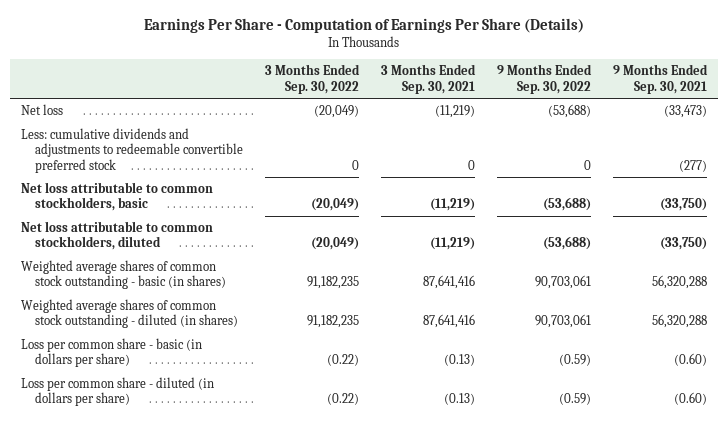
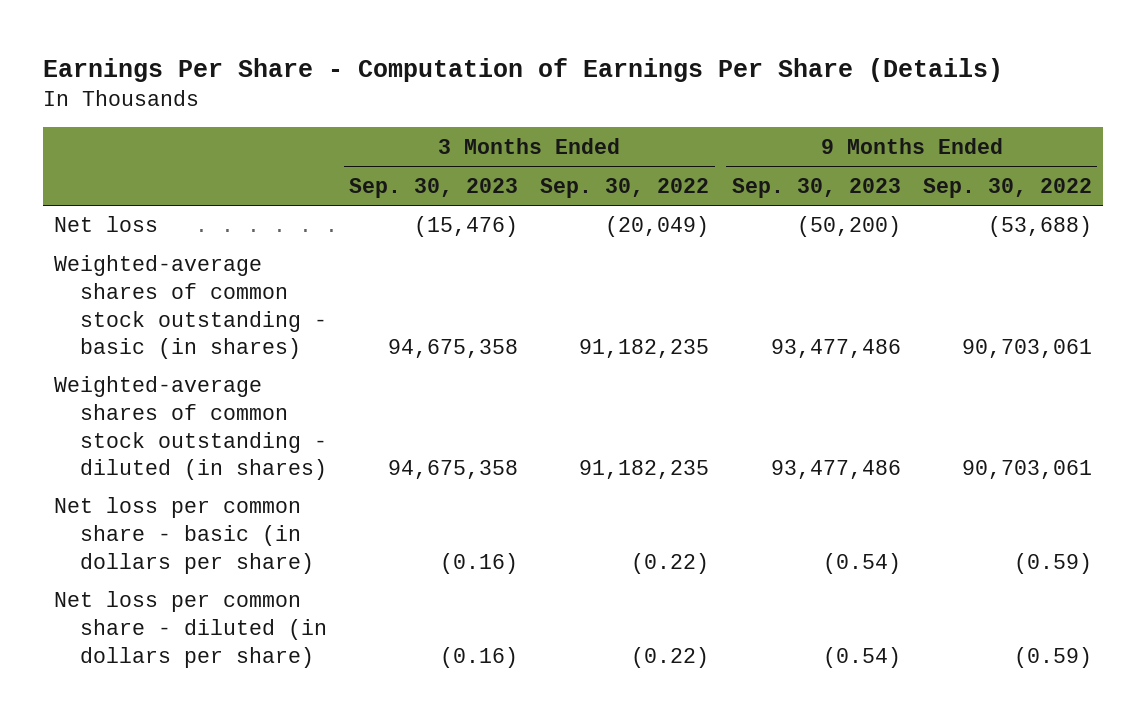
[380,64,476,94] 3 Months Ended Sep. 30, 2021 -> none
[612,64,708,94] 9 Months Ended Sep. 30, 2021 -> none
none -> [349,177,519,198] Sep. 30, 2023
none -> [731,177,901,198] Sep. 30, 2023
[21,128,244,173] Less: cumulative dividends and adjustments to redeemable convertible preferred stock -> none
[21,182,214,212] Net loss attributable to common stockholders, basic -> none
[21,221,214,251] Net loss attributable to common stockholders, diluted -> none
[21,260,227,290] Weighted average shares of common stock outstanding - basic (in shares) -> [54,255,327,360] Weighted-average shares of common stock outstanding - basic (in shares)
[21,299,239,329] Weighted average shares of common stock outstanding - diluted (in shares) -> [54,376,327,481] Weighted-average shares of common stock outstanding - diluted (in shares)
[21,338,203,368] Loss per common share - basic (in dollars per share) -> [54,497,314,574] Net loss per common share - basic (in dollars per share)
[21,377,215,407] Loss per common share - diluted (in dollars per share) -> [54,591,327,668] Net loss per common share - diluted (in dollars per share)

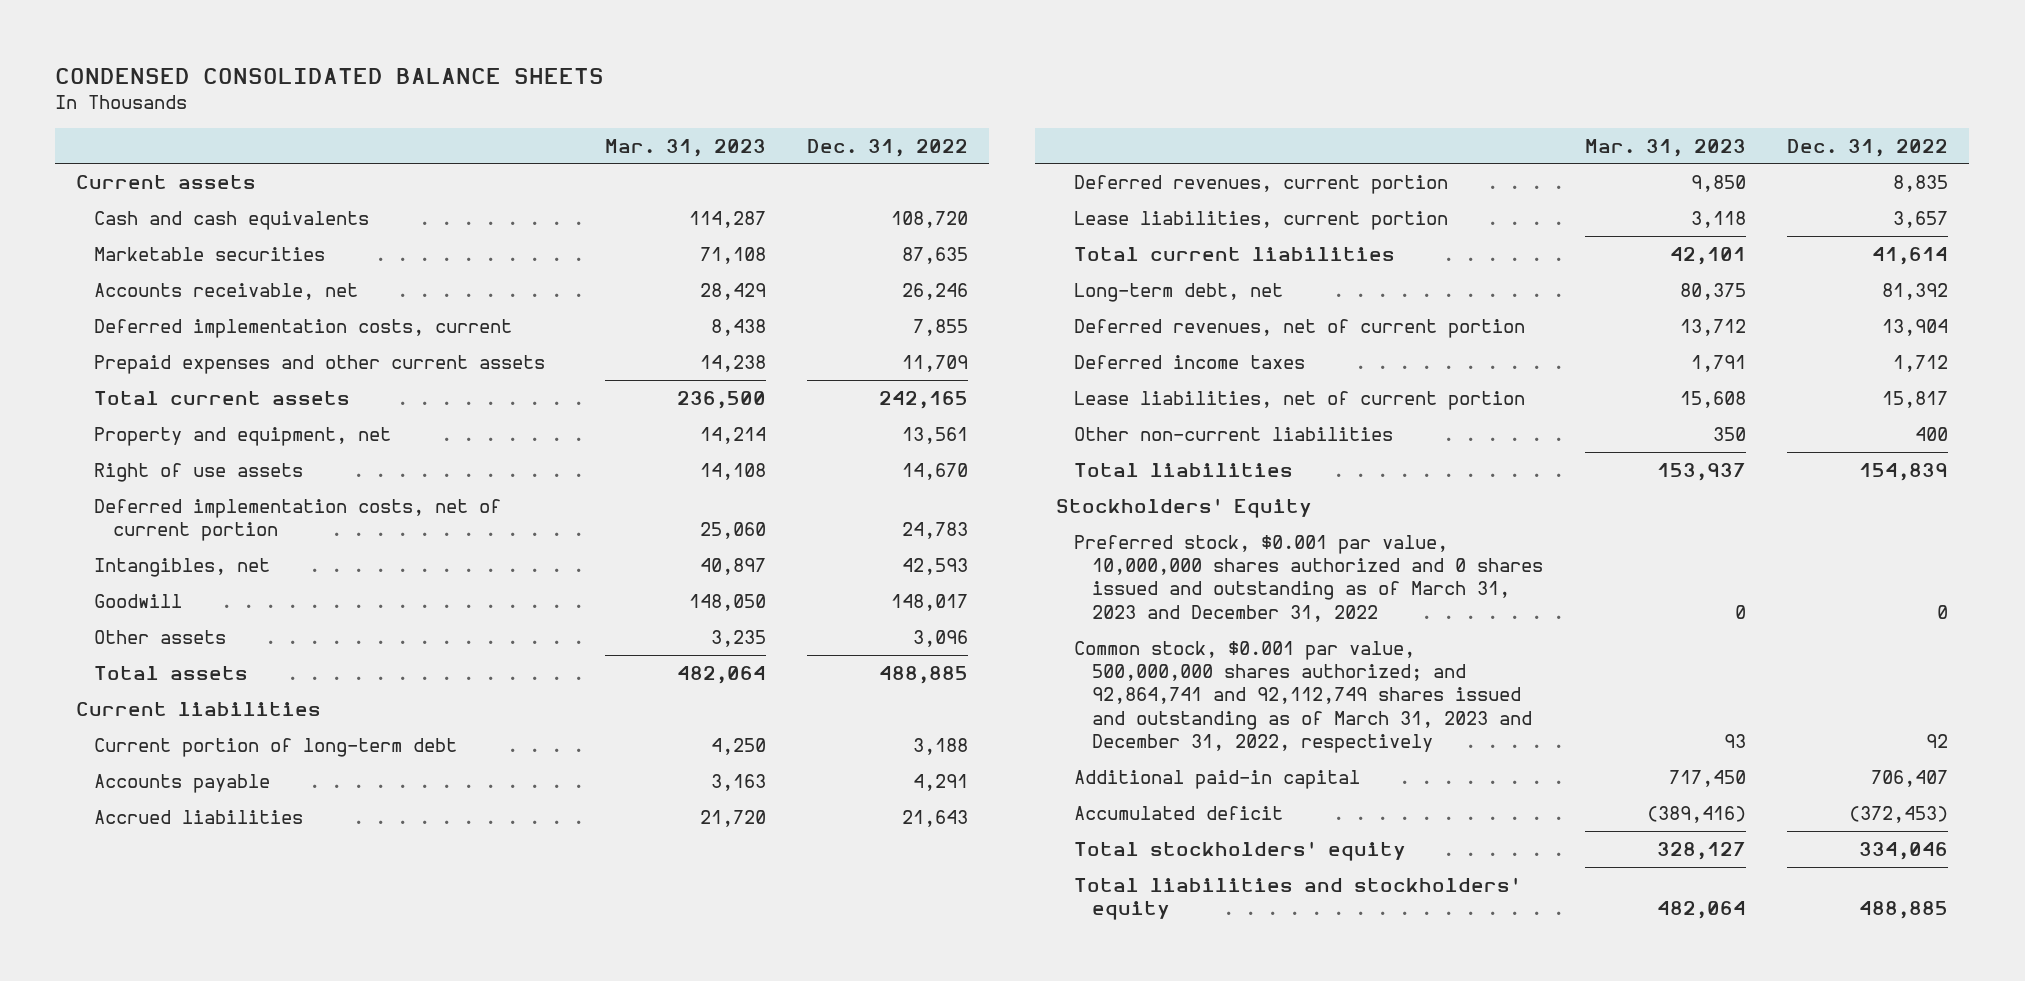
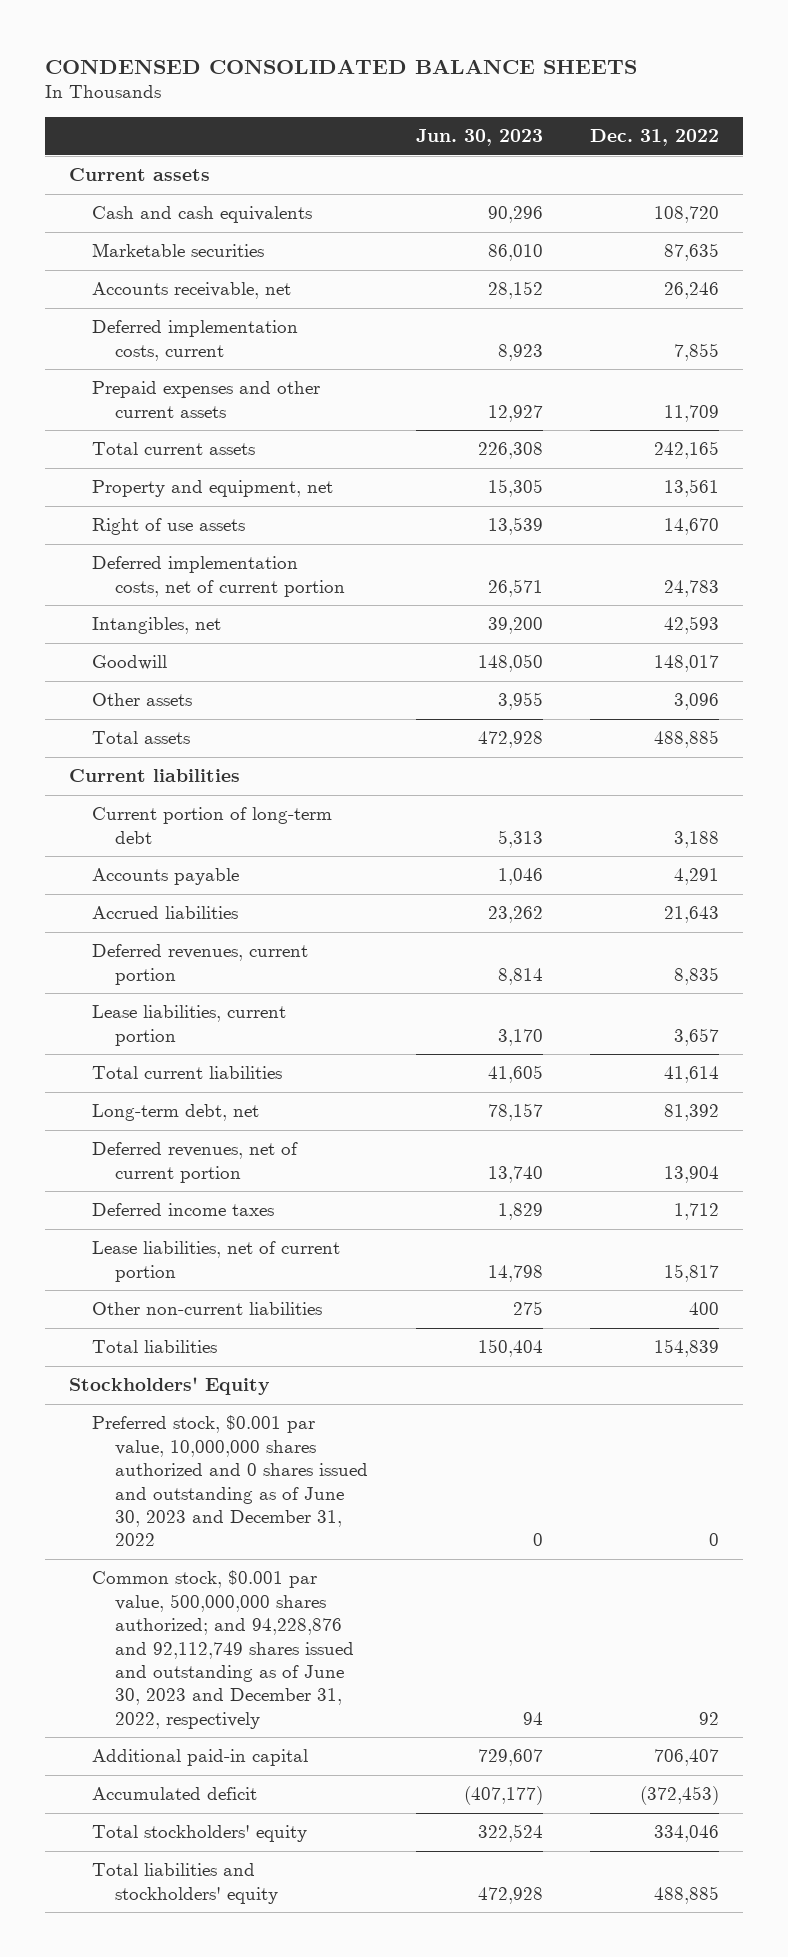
[604,138,766,157] Mar. 31, 2023 -> none
none -> [415,129,543,147] Jun. 30, 2023
[1074,534,1544,622] Preferred stock, $0.001 par value, 10,000,000 shares authorized and 0 shares issued and outstanding as of March 31, 2023 and December 31, 2022 -> [91,1415,369,1547] Preferred stock, $0.001 par value, 10,000,000 shares authorized and 0 shares issued and outstanding as of June 30, 2023 and December 31, 2022
[1074,640,1533,753] Common stock, $0.001 par value, 500,000,000 shares authorized; and 92,864,741 and 92,112,749 shares issued and outstanding as of March 31, 2023 and December 31, 2022, respectively -> [91,1570,355,1729] Common stock, $0.001 par value, 500,000,000 shares authorized; and 94,228,876 and 92,112,749 shares issued and outstanding as of June 30, 2023 and December 31, 2022, respectively

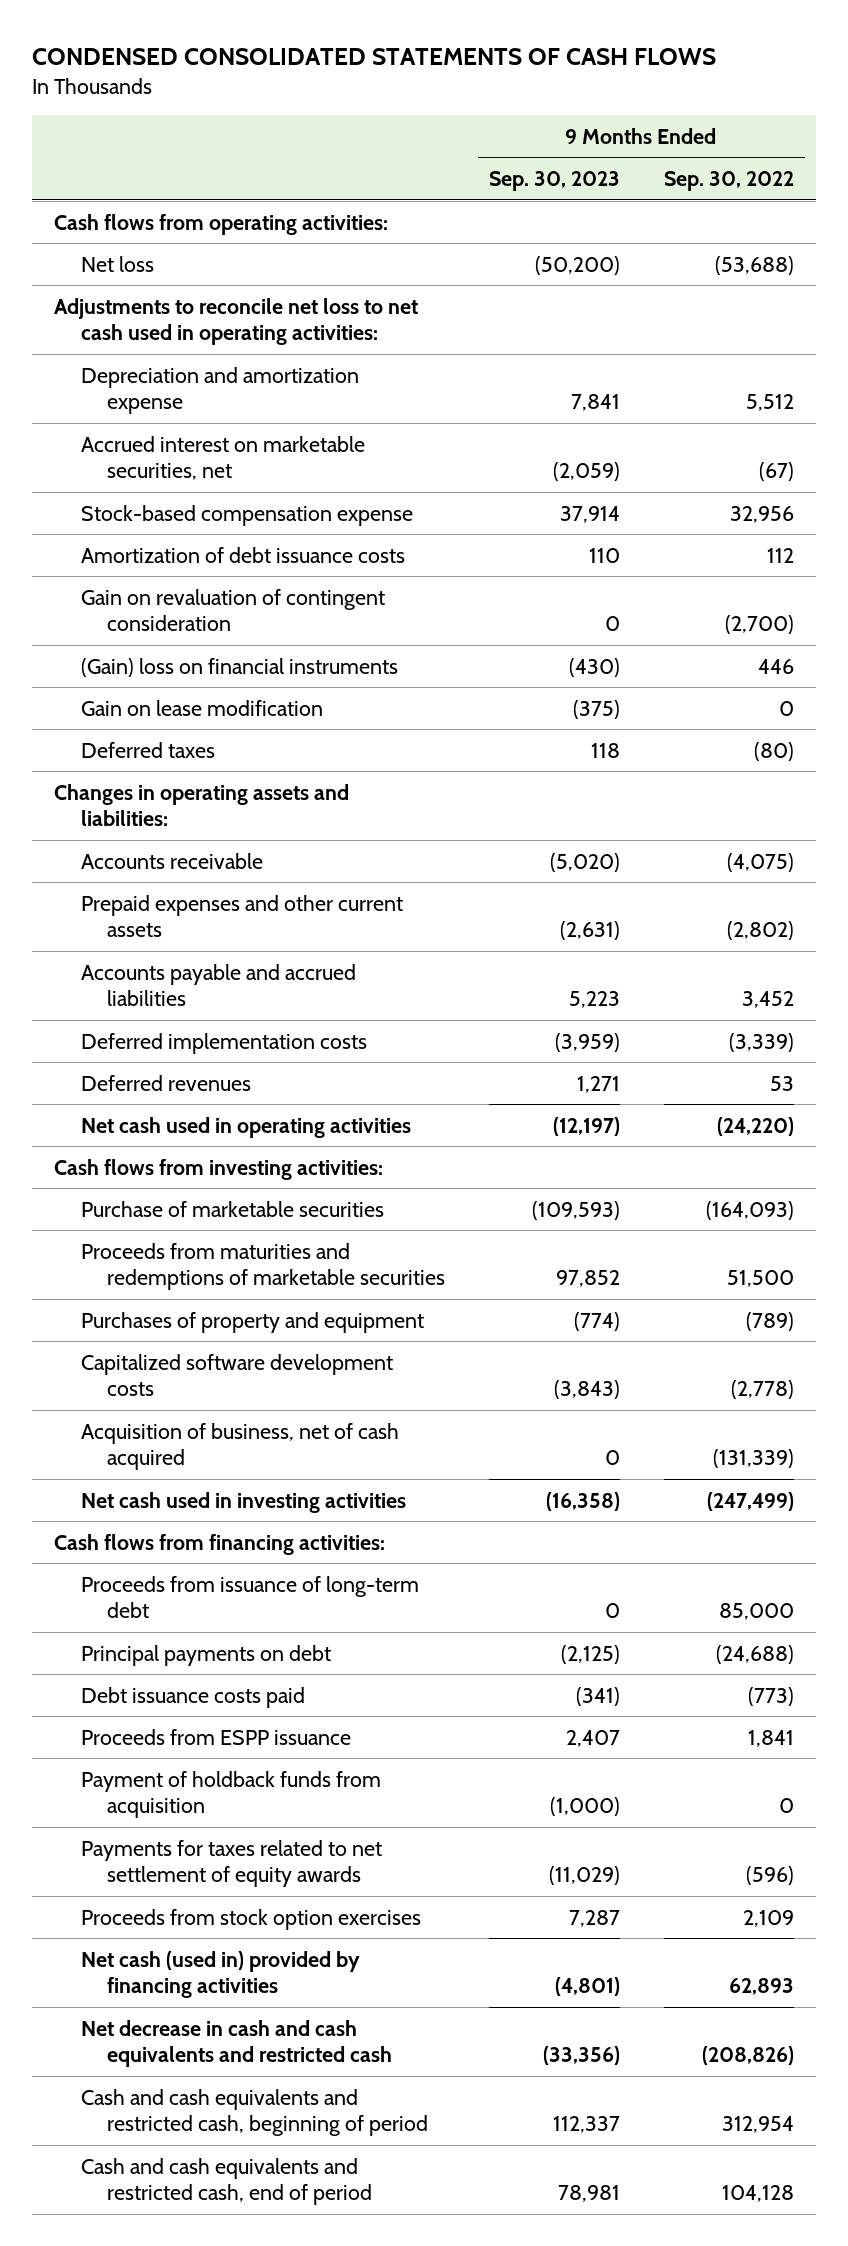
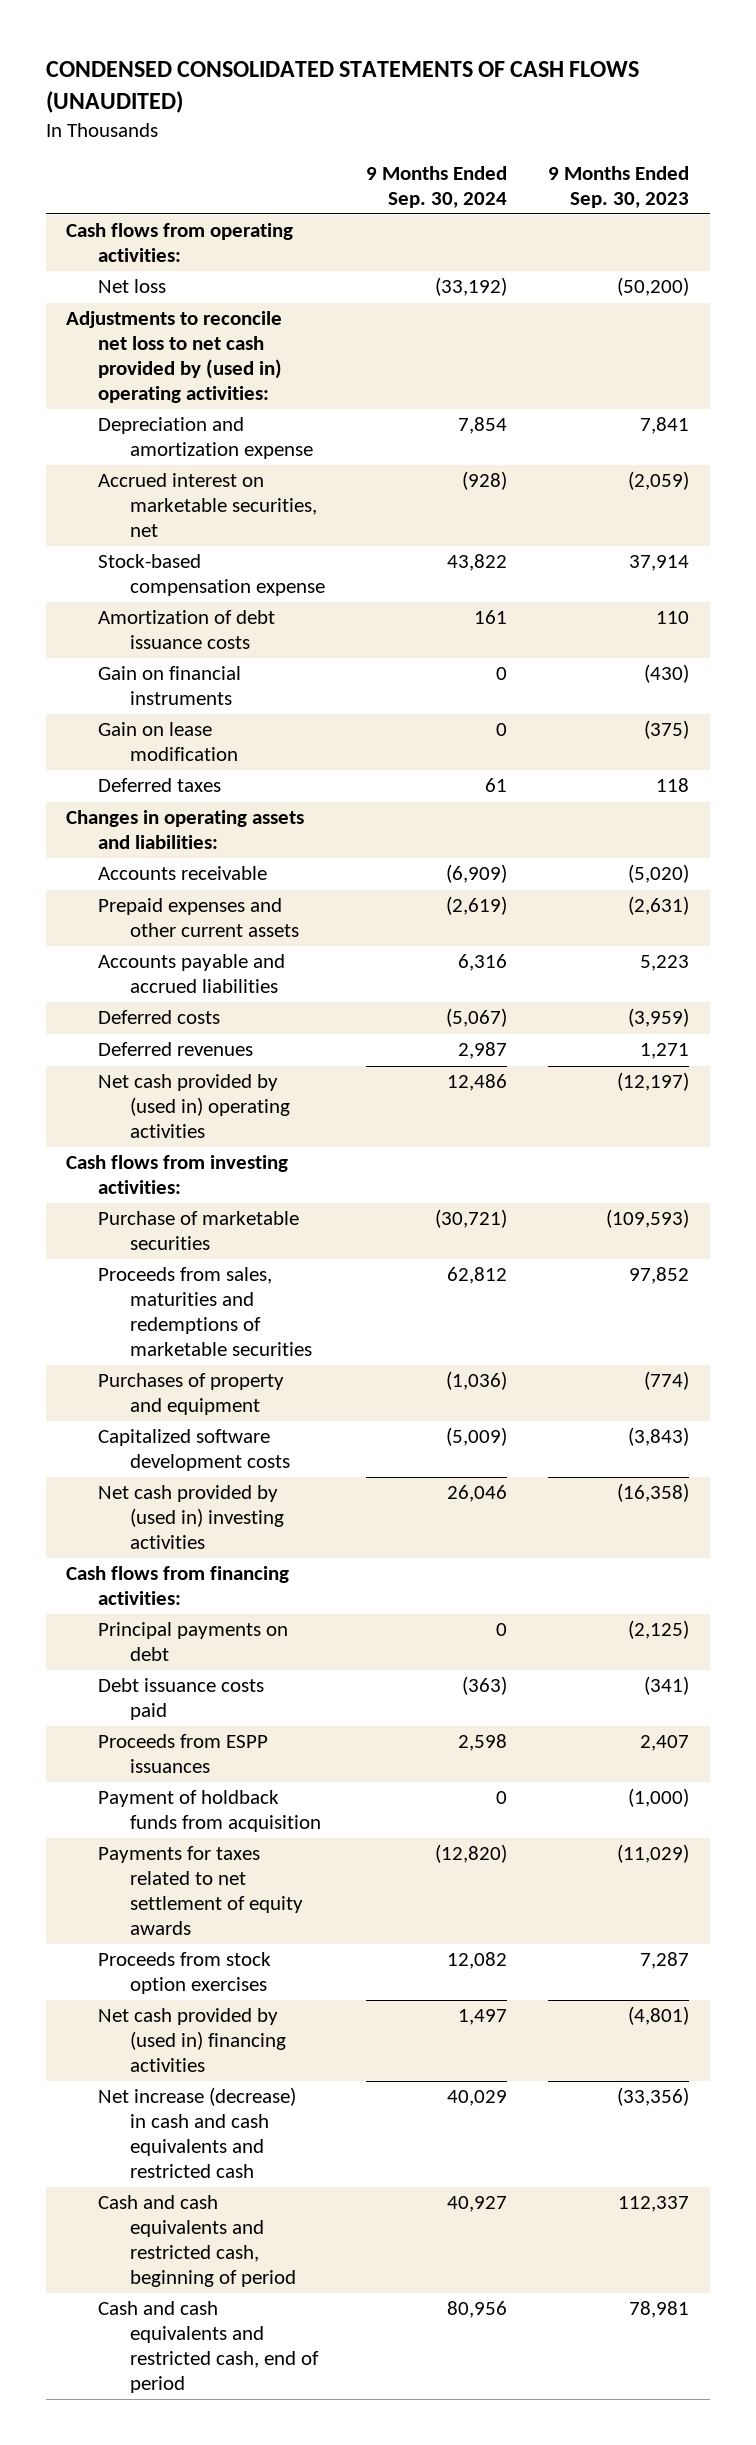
[32,48,717,66] CONDENSED CONSOLIDATED STATEMENTS OF CASH FLOWS -> [45,61,639,114] CONDENSED CONSOLIDATED STATEMENTS OF CASH FLOWS (UNAUDITED)
[663,171,794,192] Sep. 30, 2022 -> none
none -> [366,165,508,208] 9 Months Ended Sep. 30, 2024
[54,297,419,346] Adjustments to reconcile net loss to net cash used in operating activities: -> [66,311,283,404] Adjustments to reconcile net loss to net cash provided by (used in) operating activities:
[80,588,385,632] Gain on revaluation of contingent consideration -> none
[80,657,398,677] (Gain) loss on financial instruments -> [97,666,241,706] Gain on financial instruments
[80,1032,367,1054] Deferred implementation costs -> [97,1010,220,1025] Deferred costs
[80,1116,411,1138] Net cash used in operating activities -> [97,1074,290,1139] Net cash provided by (used in) operating activities
[80,1242,445,1291] Proceeds from maturities and redemptions of marketable securities -> [97,1267,312,1357] Proceeds from sales, maturities and redemptions of marketable securities
[80,1422,399,1471] Acquisition of business, net of cash acquired -> none
[80,1491,406,1513] Net cash used in investing activities -> [97,1485,284,1550] Net cash provided by (used in) investing activities
[80,1575,419,1619] Proceeds from issuance of long-term debt -> none
[80,1728,351,1745] Proceeds from ESPP issuance -> [97,1734,268,1774] Proceeds from ESPP issuances
[80,1950,360,1999] Net cash (used in) provided by financing activities -> [97,2008,286,2073] Net cash provided by (used in) financing activities
[80,2019,392,2068] Net decrease in cash and cash equivalents and restricted cash -> [97,2087,296,2179] Net increase (decrease) in cash and cash equivalents and restricted cash

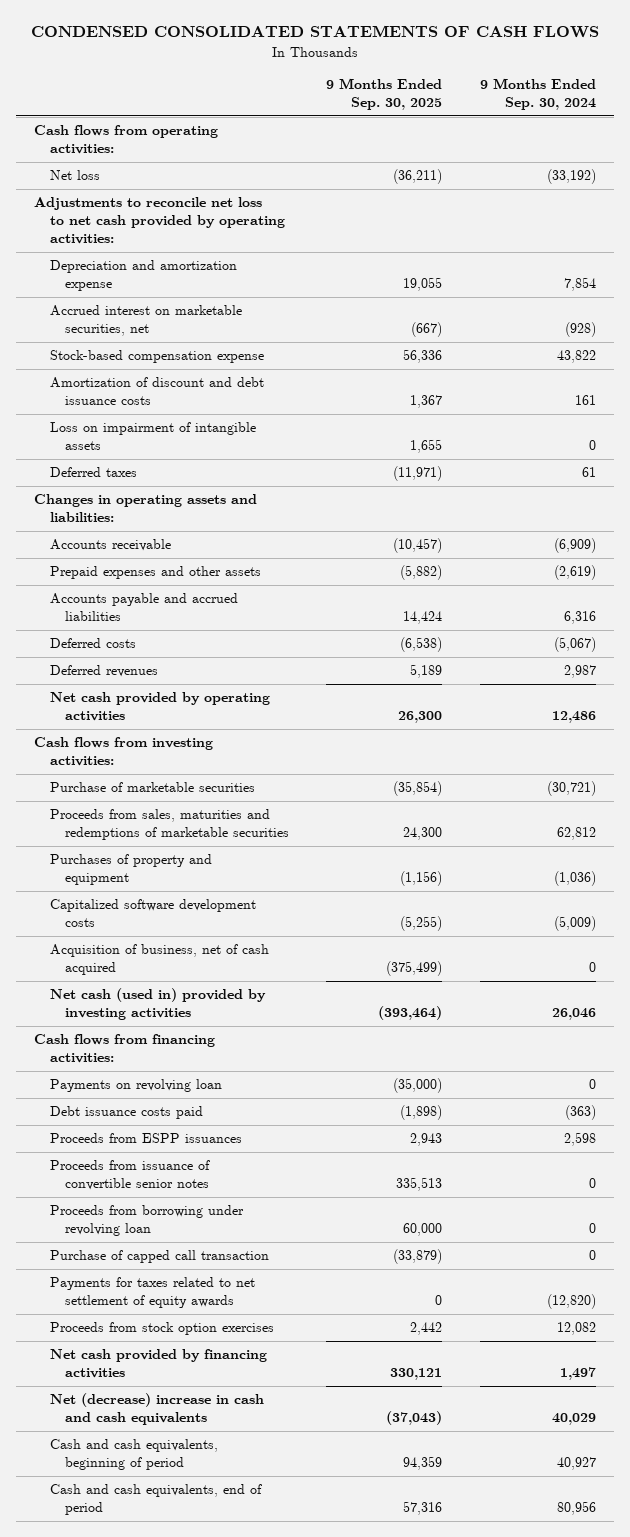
[45,61,639,114] CONDENSED CONSOLIDATED STATEMENTS OF CASH FLOWS (UNAUDITED) -> [30,25,599,39] CONDENSED CONSOLIDATED STATEMENTS OF CASH FLOWS
[548,165,690,208] 9 Months Ended Sep. 30, 2023 -> none
none -> [326,78,443,110] 9 Months Ended Sep. 30, 2025
[66,311,283,404] Adjustments to reconcile net loss to net cash provided by (used in) operating activities: -> [34,197,285,245] Adjustments to reconcile net loss to net cash provided by operating activities:
[97,666,241,706] Gain on financial instruments -> none
[97,722,238,762] Gain on lease modification -> none
[97,610,275,650] Amortization of debt issuance costs -> [49,377,264,406] Amortization of discount and debt issuance costs
none -> [49,422,256,451] Loss on impairment of intangible assets
[97,898,299,938] Prepaid expenses and other current assets -> [49,566,261,580] Prepaid expenses and other assets
[97,1074,290,1139] Net cash provided by (used in) operating activities -> [49,692,270,722] Net cash provided by operating activities
none -> [49,944,269,976] Acquisition of business, net of cash acquired
[97,1485,284,1550] Net cash provided by (used in) investing activities -> [49,988,266,1021] Net cash (used in) provided by investing activities
[97,1622,288,1662] Principal payments on debt -> none
none -> [49,1079,222,1093] Payments on revolving loan
[97,1790,321,1833] Payment of holdback funds from acquisition -> none
none -> [49,1160,210,1191] Proceeds from issuance of convertible senior notes
none -> [49,1205,244,1237] Proceeds from borrowing under revolving loan
none -> [49,1250,269,1264] Purchase of capped call transaction
[97,2008,286,2073] Net cash provided by (used in) financing activities -> [49,1349,267,1379] Net cash provided by financing activities
[97,2087,296,2179] Net increase (decrease) in cash and cash equivalents and restricted cash -> [49,1393,264,1426] Net (decrease) increase in cash and cash equivalents
[97,2195,296,2288] Cash and cash equivalents and restricted cash, beginning of period -> [49,1439,218,1471] Cash and cash equivalents, beginning of period
[97,2301,319,2394] Cash and cash equivalents and restricted cash, end of period -> [49,1484,262,1516] Cash and cash equivalents, end of period

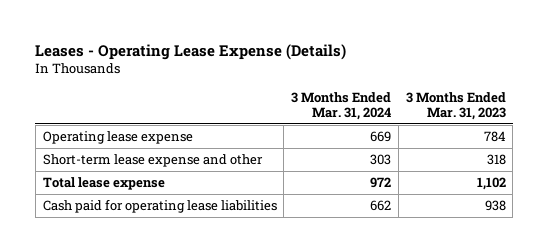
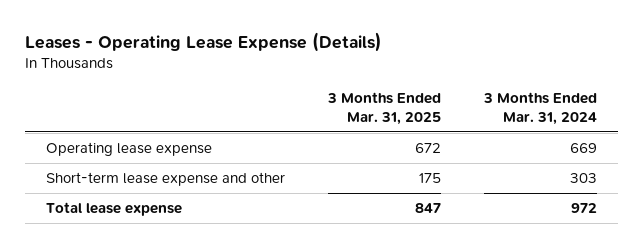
[405,92,506,121] 3 Months Ended Mar. 31, 2023 -> none
none -> [326,92,441,125] 3 Months Ended Mar. 31, 2025
[42,199,277,214] Cash paid for operating lease liabilities -> none

